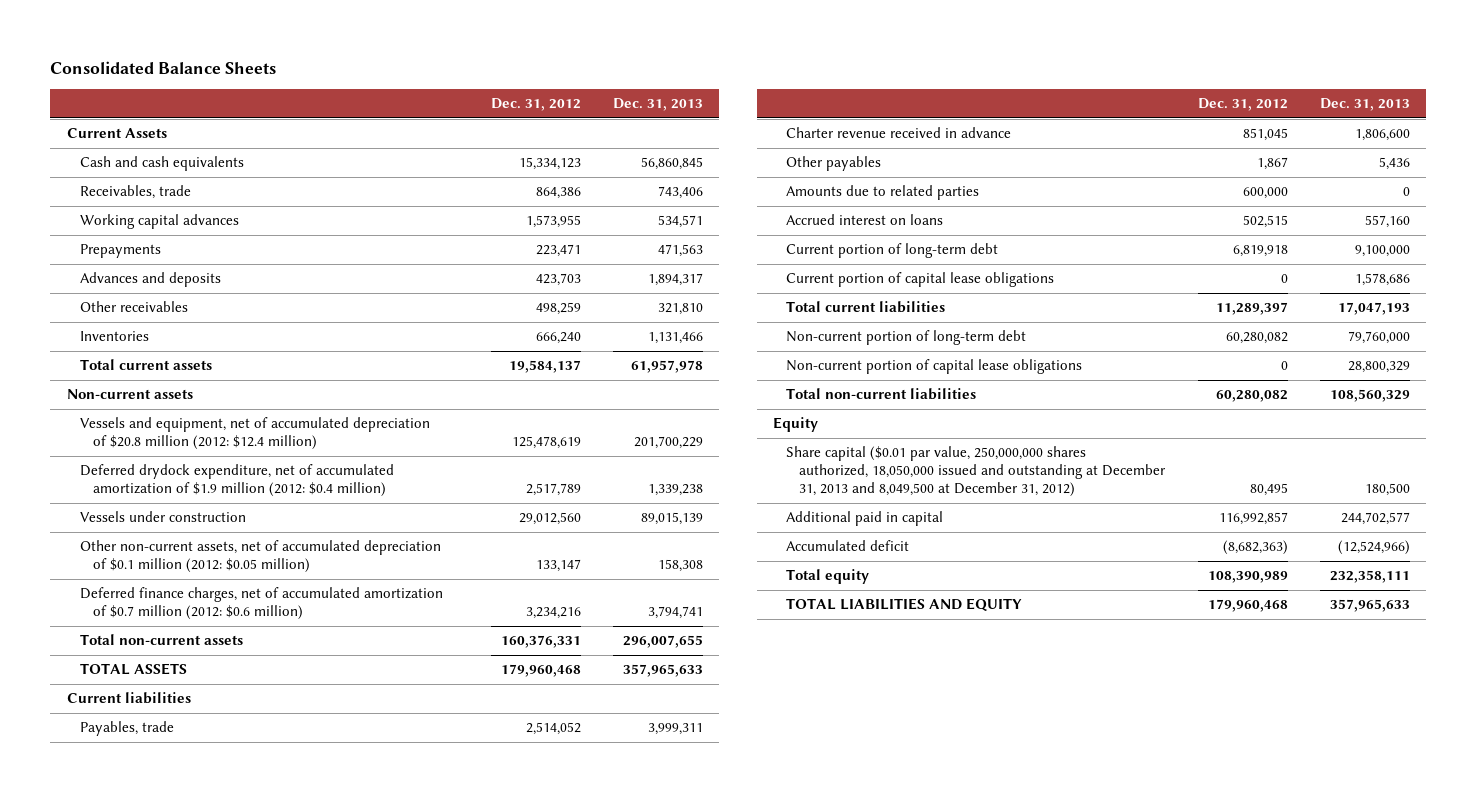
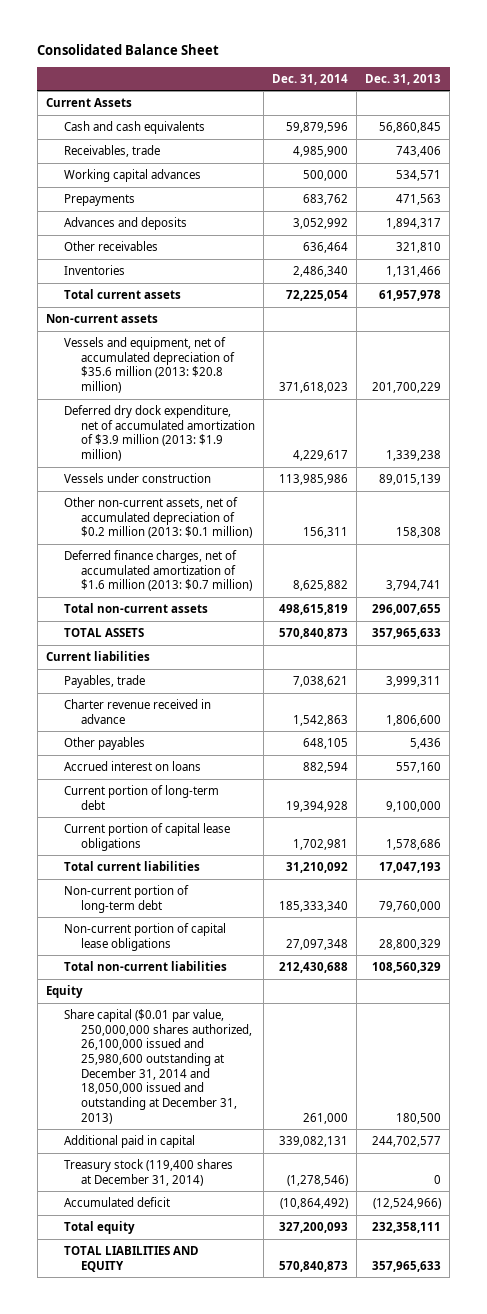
[50,60,277,74] Consolidated Balance Sheets -> [37,44,220,56] Consolidated Balance Sheet
[490,98,581,112] Dec. 31, 2012 -> none
none -> [272,73,349,85] Dec. 31, 2014
[79,417,430,451] Vessels and equipment, net of accumulated depreciation of $20.8 million (2012: $12.4 million) -> [63,336,236,393] Vessels and equipment, net of accumulated depreciation of $35.6 million (2013: $20.8 million)
[79,464,394,498] Deferred drydock expenditure, net of accumulated amortization of $1.9 million (2012: $0.4 million) -> [63,404,256,461] Deferred dry dock expenditure, net of accumulated amortization of $3.9 million (2013: $1.9 million)
[79,540,441,574] Other non-current assets, net of accumulated depreciation of $0.1 million (2012: $0.05 million) -> [63,496,253,539] Other non-current assets, net of accumulated depreciation of $0.2 million (2013: $0.1 million)
[79,587,443,621] Deferred finance charges, net of accumulated amortization of $0.7 million (2012: $0.6 million) -> [63,549,253,592] Deferred finance charges, net of accumulated amortization of $1.6 million (2013: $0.7 million)
[786,185,980,201] Amounts due to related parties -> none
[786,446,1167,498] Share capital ($0.01 par value, 250,000,000 shares authorized, 18,050,000 issued and outstanding at December 31, 2013 and 8,049,500 at December 31, 2012) -> [63,1008,253,1124] Share capital ($0.01 par value, 250,000,000 shares authorized, 26,100,000 issued and 25,980,600 outstanding at December 31, 2014 and 18,050,000 issued and outstanding at December 31, 2013)
none -> [63,1158,233,1186] Treasury stock (119,400 shares at December 31, 2014)

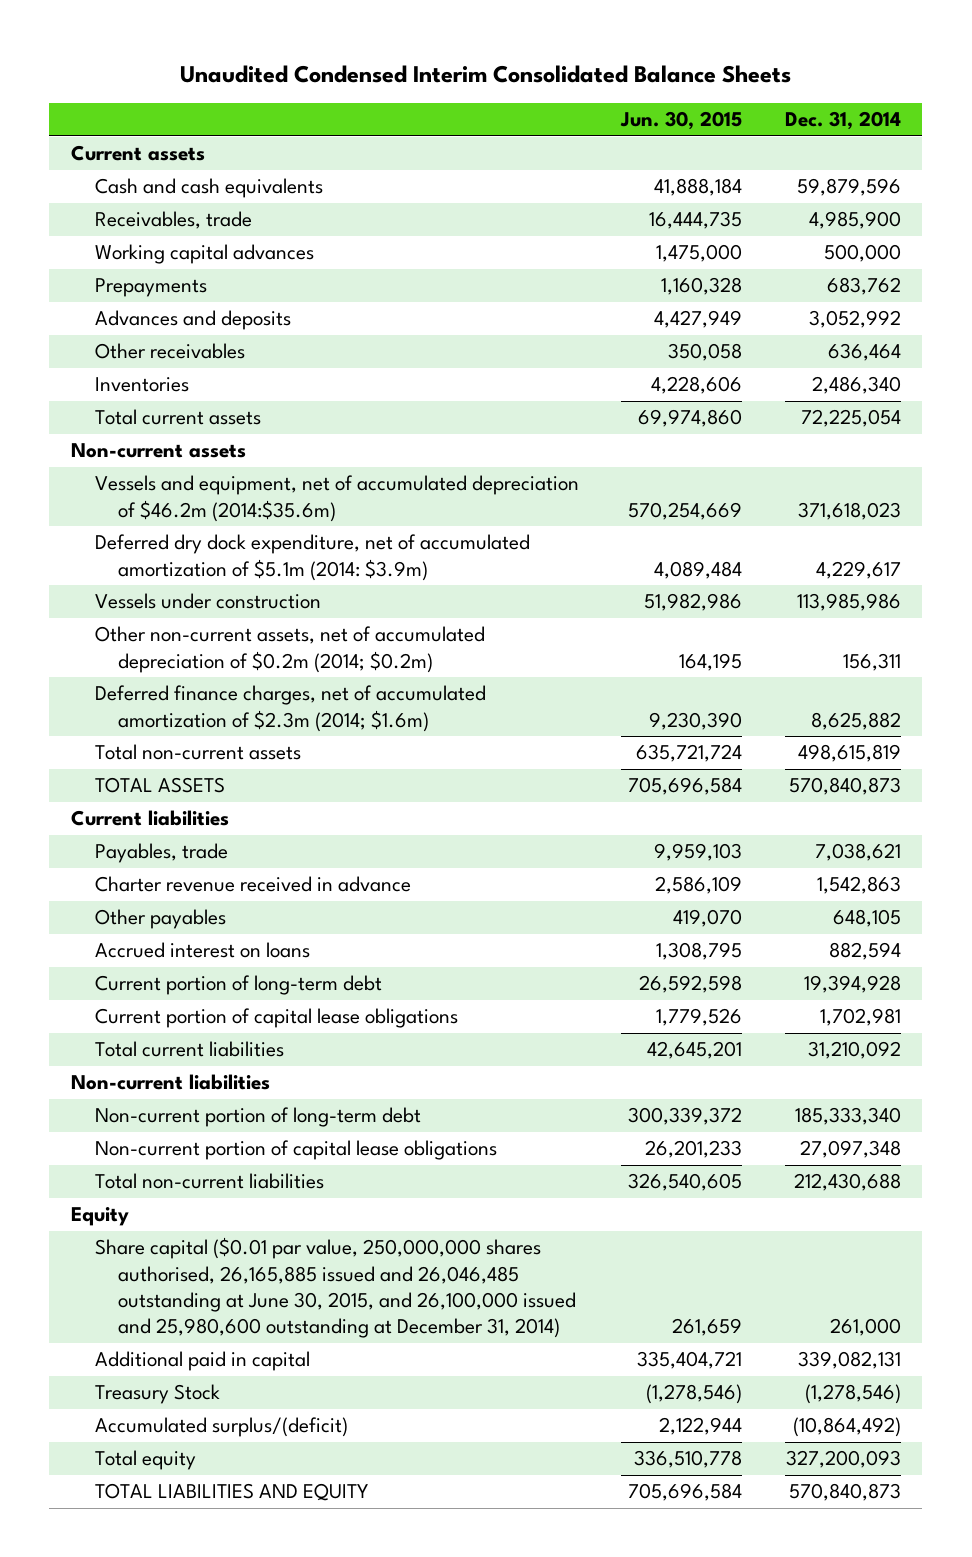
[37,44,220,56] Consolidated Balance Sheet -> [179,64,791,83] Unaudited Condensed Interim Consolidated Balance Sheets
[365,73,442,85] Dec. 31, 2013 -> none
none -> [620,111,743,131] Jun. 30, 2015
[45,97,132,107] Current Assets -> [70,145,205,162] Current assets
[63,336,236,393] Vessels and equipment, net of accumulated depreciation of $35.6 million (2013: $20.8 million) -> [94,475,579,522] Vessels and equipment, net of accumulated depreciation of $46.2m (2014:$35.6m)
[63,404,256,461] Deferred dry dock expenditure, net of accumulated amortization of $3.9 million (2013: $1.9 million) -> [94,534,530,581] Deferred dry dock expenditure, net of accumulated amortization of $5.1m (2014: $3.9m)
[63,496,253,539] Other non-current assets, net of accumulated depreciation of $0.2 million (2013: $0.1 million) -> [94,626,485,673] Other non-current assets, net of accumulated depreciation of $0.2m (2014; $0.2m)
[63,549,253,592] Deferred finance charges, net of accumulated amortization of $1.6 million (2013: $0.7 million) -> [94,685,486,732] Deferred finance charges, net of accumulated amortization of $2.3m (2014; $1.6m)
none -> [70,1074,270,1091] Non-current liabilities
[63,1008,253,1124] Share capital ($0.01 par value, 250,000,000 shares authorized, 26,100,000 issued and 25,980,600 outstanding at December 31, 2014 and 18,050,000 issued and outstanding at December 31, 2013) -> [94,1237,577,1339] Share capital ($0.01 par value, 250,000,000 shares authorised, 26,165,885 issued and 26,046,485 outstanding at June 30, 2015, and 26,100,000 issued and 25,980,600 outstanding at December 31, 2014)
[63,1158,233,1186] Treasury stock (119,400 shares at December 31, 2014) -> [94,1384,220,1405] Treasury Stock
[63,1196,170,1207] Accumulated deficit -> [94,1417,348,1438] Accumulated surplus/(deficit)

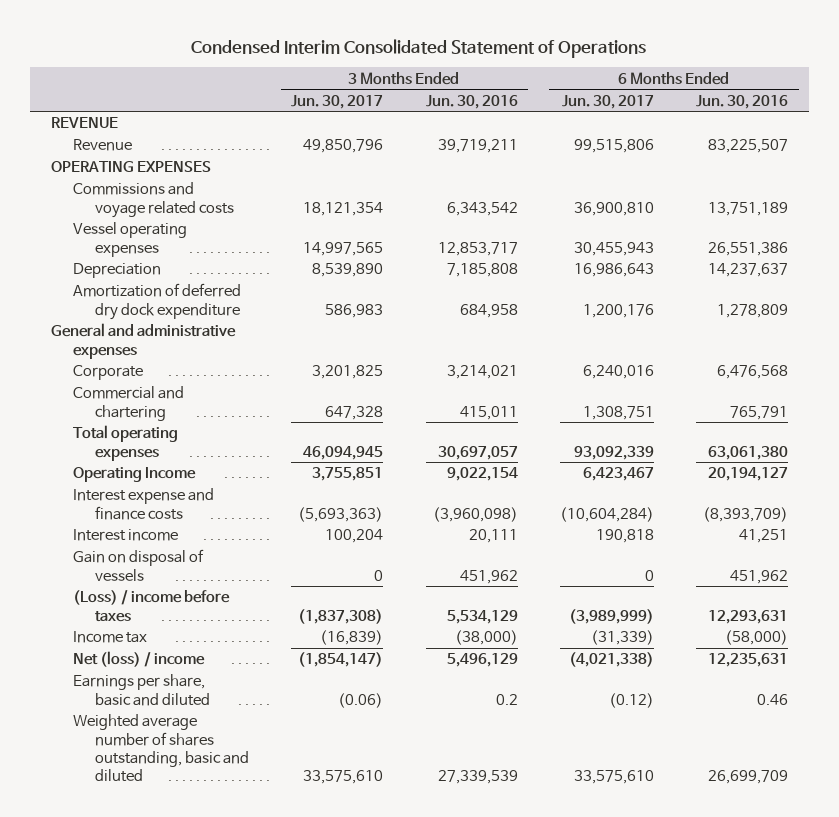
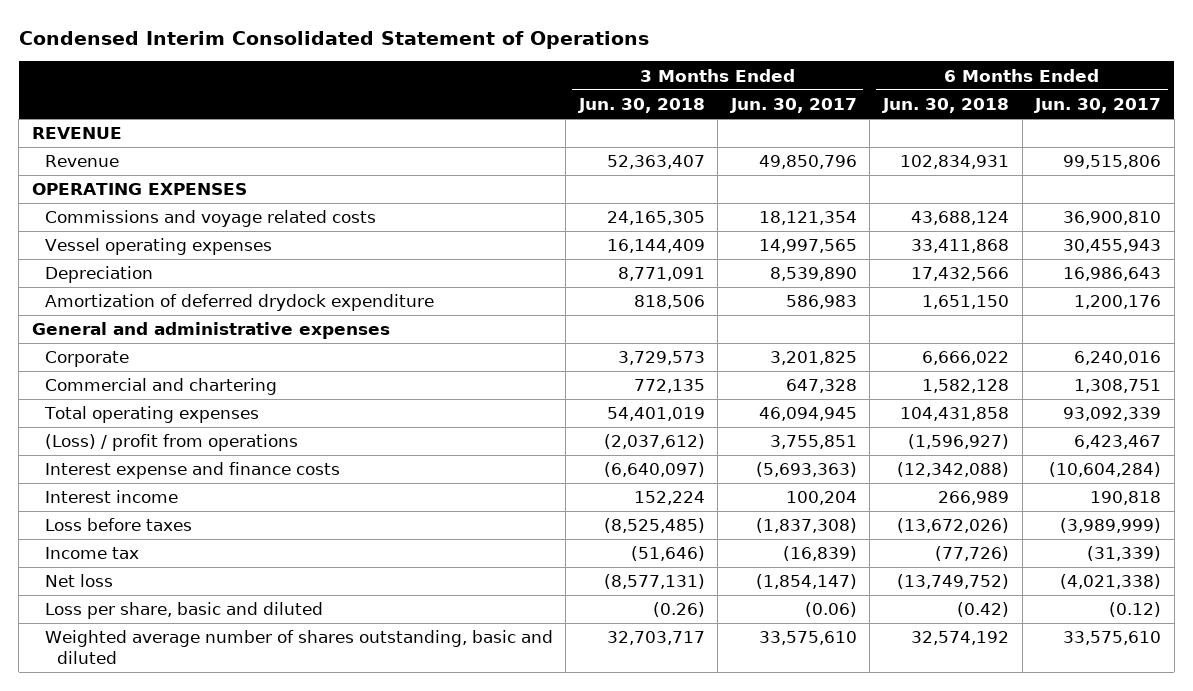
[425,94,518,109] Jun. 30, 2016 -> none
[696,94,789,109] Jun. 30, 2016 -> none
none -> [577,98,705,114] Jun. 30, 2018
none -> [881,98,1009,114] Jun. 30, 2018
[72,283,241,320] Amortization of deferred dry dock expenditure -> [44,294,434,312] Amortization of deferred drydock expenditure
[72,467,196,483] Operating Income -> [44,434,298,452] (Loss) / profit from operations
[72,549,204,581] Gain on disposal of vessels -> none
[72,590,230,622] (Loss) / income before taxes -> [44,518,192,532] Loss before taxes
[72,651,205,668] Net (loss) / income -> [44,574,113,588] Net loss
[72,674,211,706] Earnings per share, basic and diluted -> [44,602,323,620] Loss per share, basic and diluted

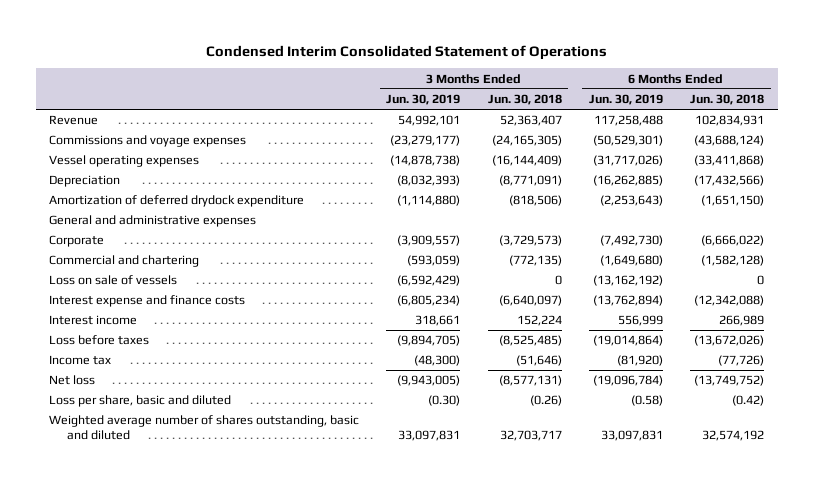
[729,98,857,114] Jun. 30, 2017 -> none
[1034,98,1162,114] Jun. 30, 2017 -> none
none -> [386,94,461,106] Jun. 30, 2019
none -> [588,94,663,106] Jun. 30, 2019
[31,127,122,140] REVENUE -> none
[31,183,247,196] OPERATING EXPENSES -> none
[44,210,376,228] Commissions and voyage related costs -> [49,135,247,148] Commissions and voyage expenses
[606,211,705,226] 24,165,305 -> [491,135,562,147] (24,165,305)
[910,211,1009,226] 43,688,124 -> [693,135,764,147] (43,688,124)
[606,239,705,254] 16,144,409 -> [491,155,562,167] (16,144,409)
[910,239,1009,254] 33,411,868 -> [693,155,764,167] (33,411,868)
[617,267,705,282] 8,771,091 -> [498,175,562,187] (8,771,091)
[910,267,1009,282] 17,432,566 -> [693,175,764,187] (17,432,566)
[633,295,705,310] 818,506 -> [508,195,562,207] (818,506)
[921,295,1009,310] 1,651,150 -> [700,195,764,207] (1,651,150)
[43,406,259,424] Total operating expenses -> none
[44,434,298,452] (Loss) / profit from operations -> none
[617,351,705,366] 3,729,573 -> [498,235,562,247] (3,729,573)
[921,351,1009,366] 6,666,022 -> [700,235,764,247] (6,666,022)
[633,379,705,394] 772,135 -> [508,255,562,267] (772,135)
[921,379,1009,394] 1,582,128 -> [700,255,764,267] (1,582,128)
none -> [49,275,178,286] Loss on sale of vessels

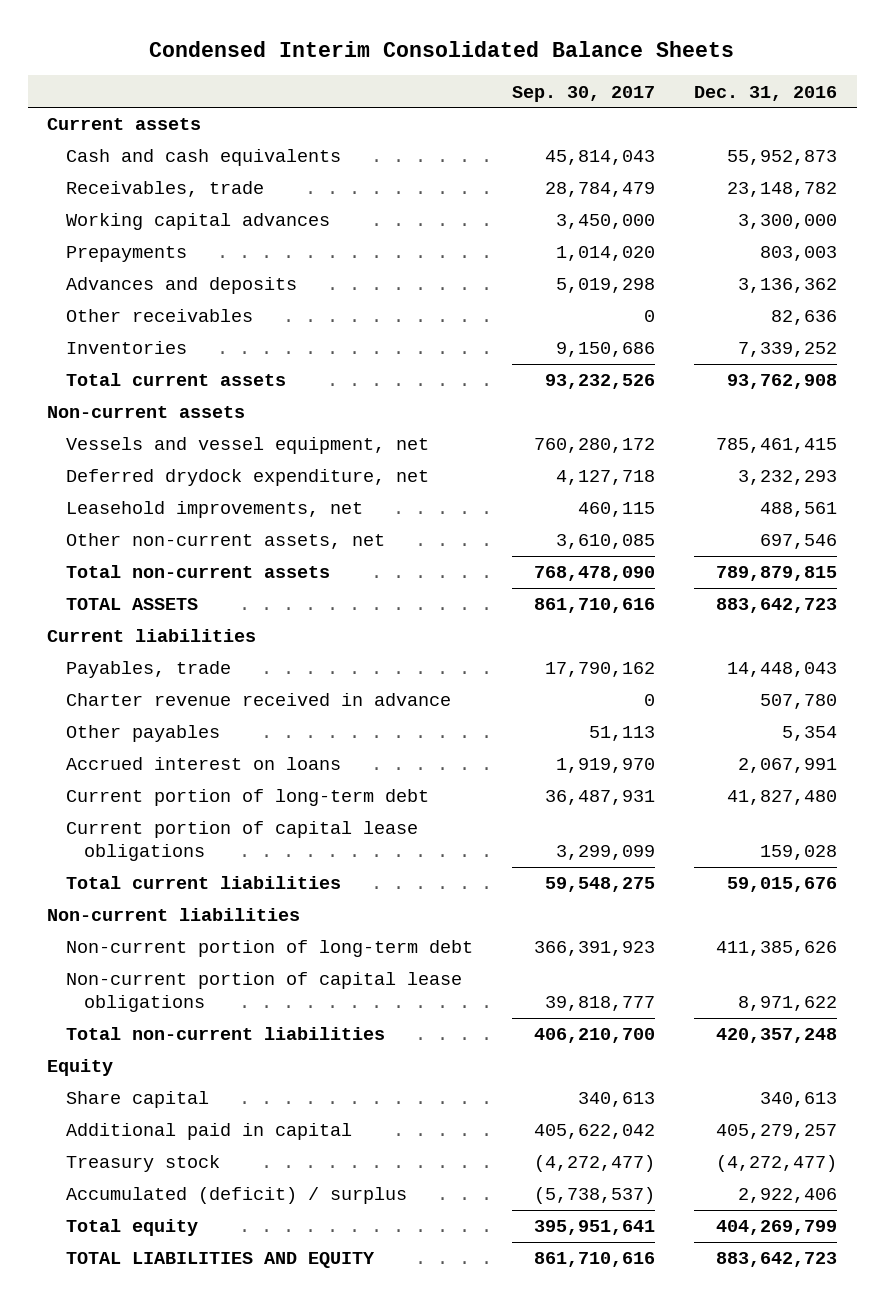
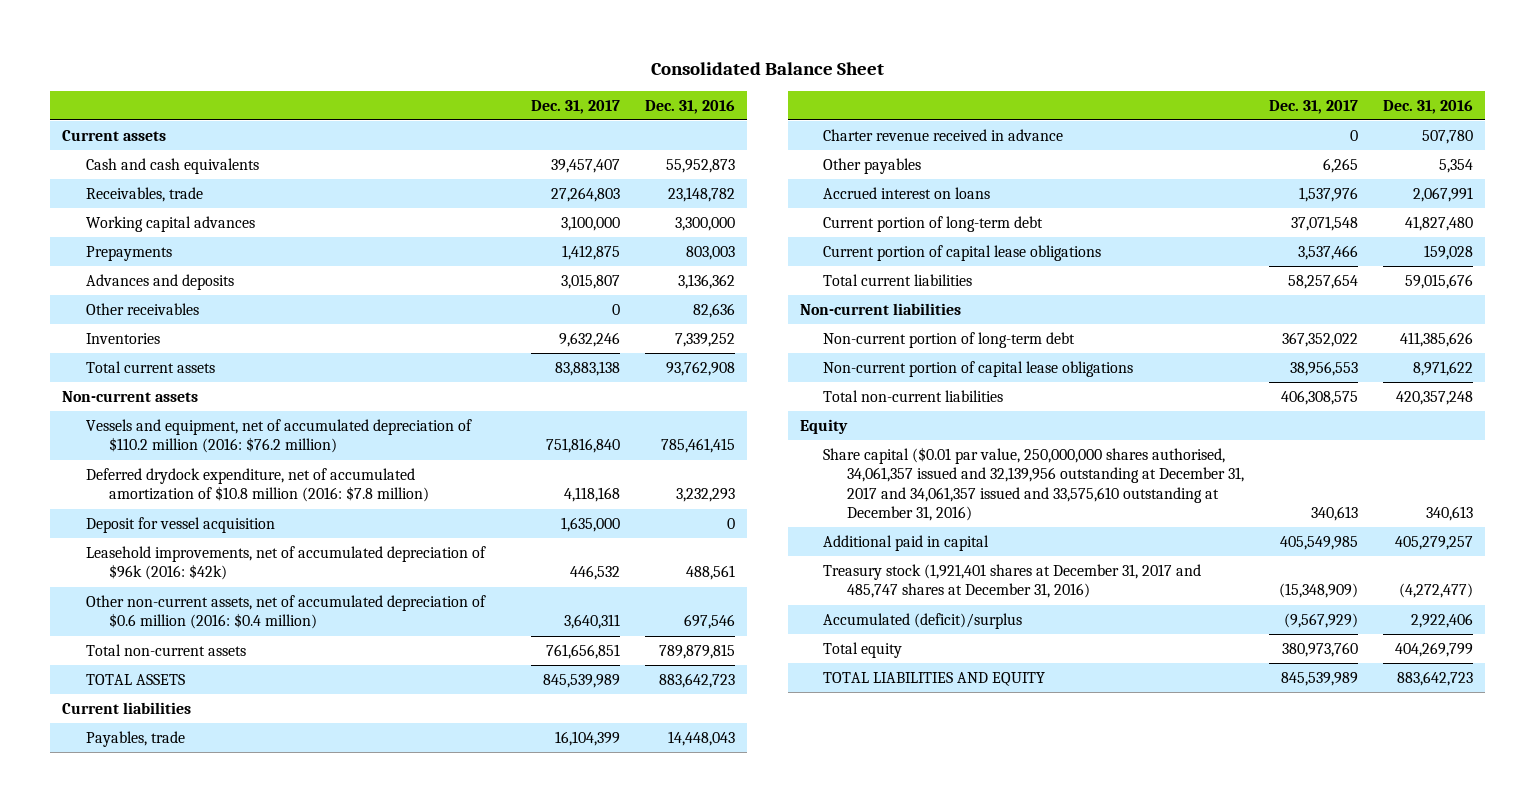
[149,40,735,57] Condensed Interim Consolidated Balance Sheets -> [650,61,884,75] Consolidated Balance Sheet
[511,85,655,102] Sep. 30, 2017 -> none
none -> [530,99,620,114] Dec. 31, 2017
[65,437,429,455] Vessels and vessel equipment, net -> [85,419,472,454] Vessels and equipment, net of accumulated depreciation of $110.2 million (2016: $76.2 million)
[65,469,429,487] Deferred drydock expenditure, net -> [85,468,429,503] Deferred drydock expenditure, net of accumulated amortization of $10.8 million (2016: $7.8 million)
none -> [85,517,275,534] Deposit for vessel acquisition
[65,501,363,519] Leasehold improvements, net -> [85,546,486,581] Leasehold improvements, net of accumulated depreciation of $96k (2016: $42k)
[65,533,385,550] Other non-current assets, net -> [85,595,486,630] Other non-current assets, net of accumulated depreciation of $0.6 million (2016: $0.4 million)
[65,1091,209,1109] Share capital -> [823,447,1244,522] Share capital ($0.01 par value, 250,000,000 shares authorised, 34,061,357 issued and 32,139,956 outstanding at December 31, 2017 and 34,061,357 issued and 33,575,610 outstanding at December 31, 2016)
[65,1155,220,1173] Treasury stock -> [823,564,1202,599] Treasury stock (1,921,401 shares at December 31, 2017 and 485,747 shares at December 31, 2016)
[65,1187,407,1205] Accumulated (deficit) / surplus -> [823,613,1023,630] Accumulated (deficit)/surplus

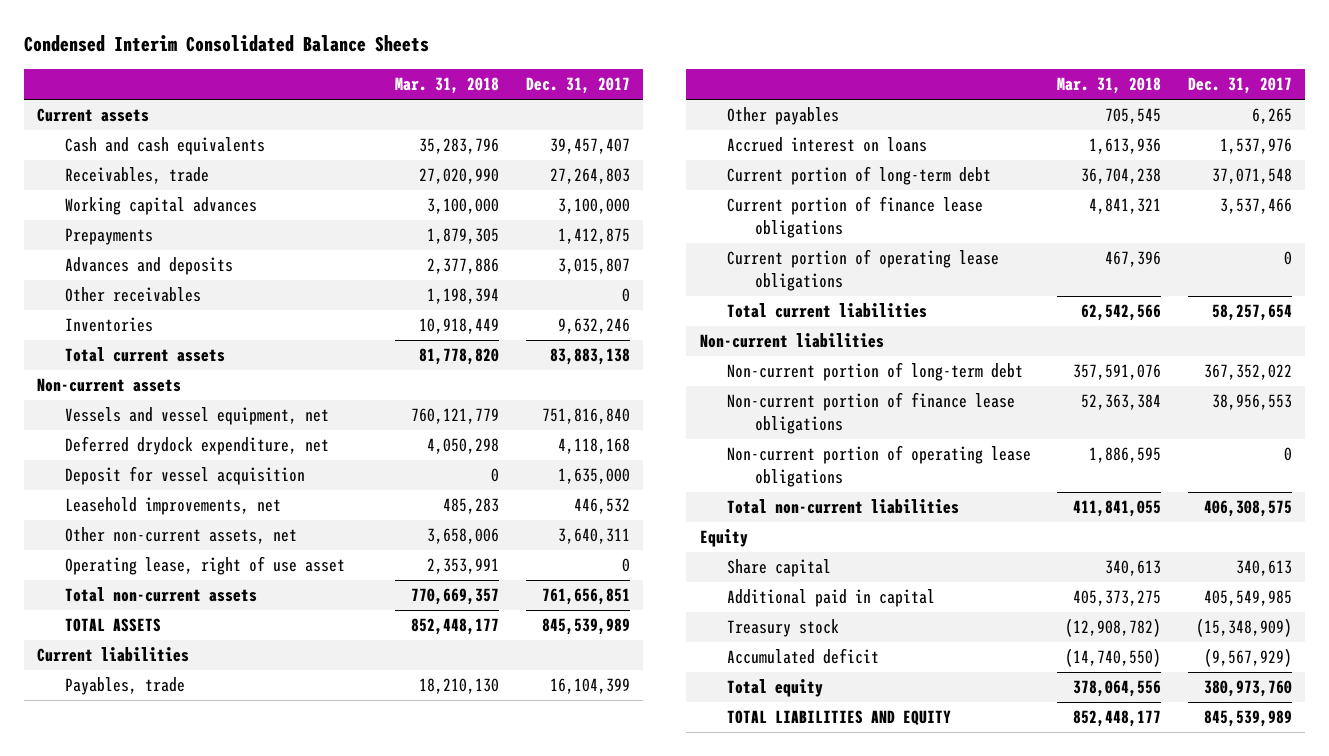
[650,61,884,75] Consolidated Balance Sheet -> [24,35,430,53] Condensed Interim Consolidated Balance Sheets
[644,99,735,114] Dec. 31, 2016 -> none
none -> [395,77,500,95] Mar. 31, 2018
[85,419,472,454] Vessels and equipment, net of accumulated depreciation of $110.2 million (2016: $76.2 million) -> [65,407,330,426] Vessels and vessel equipment, net
[85,468,429,503] Deferred drydock expenditure, net of accumulated amortization of $10.8 million (2016: $7.8 million) -> [65,436,330,456] Deferred drydock expenditure, net
[85,546,486,581] Leasehold improvements, net of accumulated depreciation of $96k (2016: $42k) -> [65,497,282,516] Leasehold improvements, net
[85,595,486,630] Other non-current assets, net of accumulated depreciation of $0.6 million (2016: $0.4 million) -> [65,527,298,545] Other non-current assets, net
none -> [65,556,346,576] Operating lease, right of use asset
[823,129,1064,142] Charter revenue received in advance -> none
[823,245,1102,262] Current portion of capital lease obligations -> [727,196,984,238] Current portion of finance lease obligations
none -> [727,249,1000,291] Current portion of operating lease obligations
[823,361,1134,378] Non-current portion of capital lease obligations -> [727,392,1016,434] Non-current portion of finance lease obligations
none -> [727,445,1032,487] Non-current portion of operating lease obligations
[823,447,1244,522] Share capital ($0.01 par value, 250,000,000 shares authorised, 34,061,357 issued and 32,139,956 outstanding at December 31, 2017 and 34,061,357 issued and 33,575,610 outstanding at December 31, 2016) -> [727,559,832,578] Share capital
[823,564,1202,599] Treasury stock (1,921,401 shares at December 31, 2017 and 485,747 shares at December 31, 2016) -> [727,619,840,638] Treasury stock
[823,613,1023,630] Accumulated (deficit)/surplus -> [727,648,880,665] Accumulated deficit

